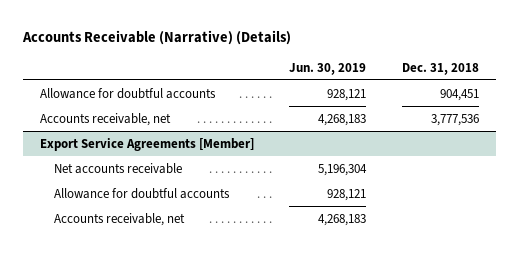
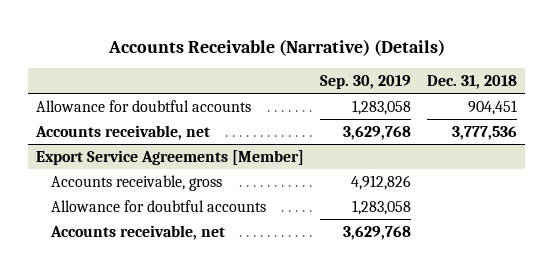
[289,62,367,75] Jun. 30, 2019 -> none
none -> [320,75,412,90] Sep. 30, 2019
[54,162,183,174] Net accounts receivable -> [51,174,223,191] Accounts receivable, gross

